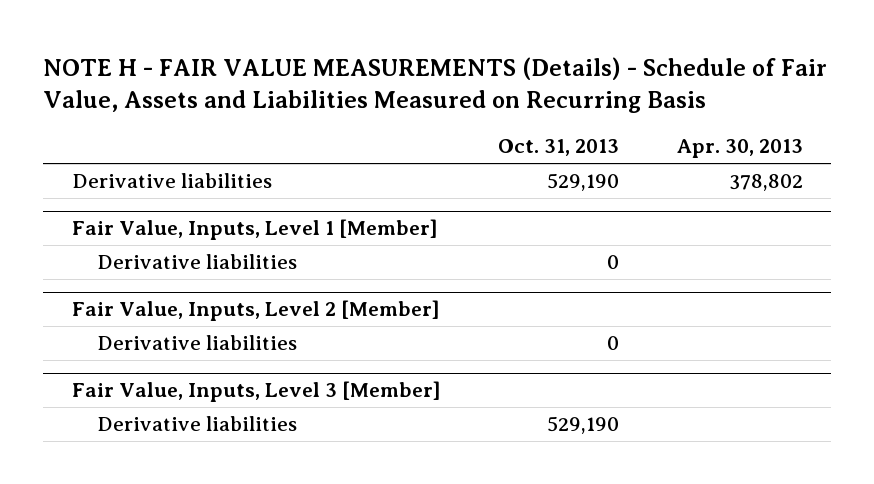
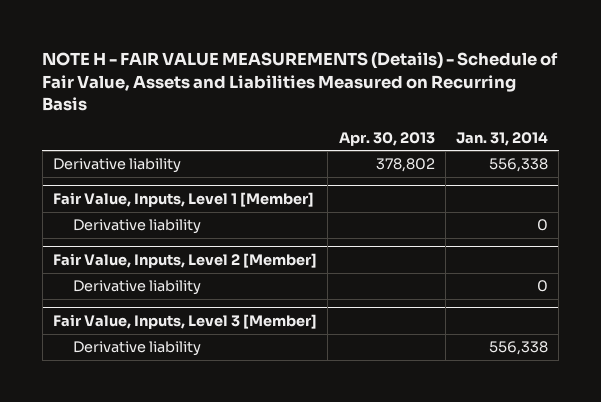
[498,139,620,157] Oct. 31, 2013 -> none
none -> [455,131,548,146] Jan. 31, 2014
[71,173,272,189] Derivative liabilities -> [53,158,182,174] Derivative liability
[96,254,297,270] Derivative liabilities -> [72,219,201,235] Derivative liability
[96,335,297,351] Derivative liabilities -> [72,280,201,296] Derivative liability
[96,416,297,432] Derivative liabilities -> [72,341,201,357] Derivative liability

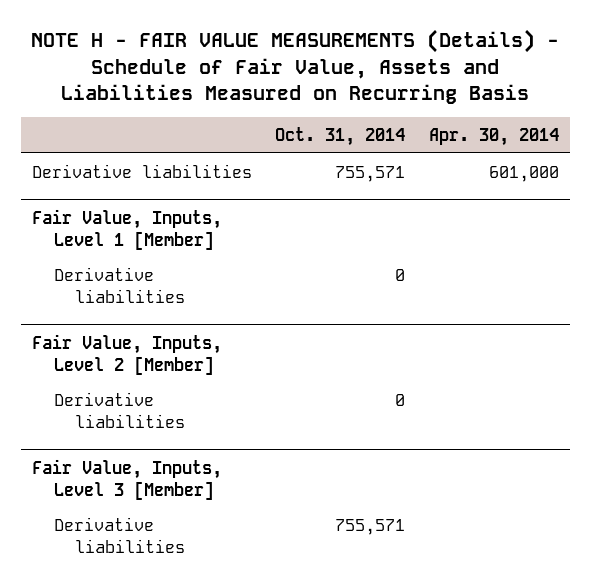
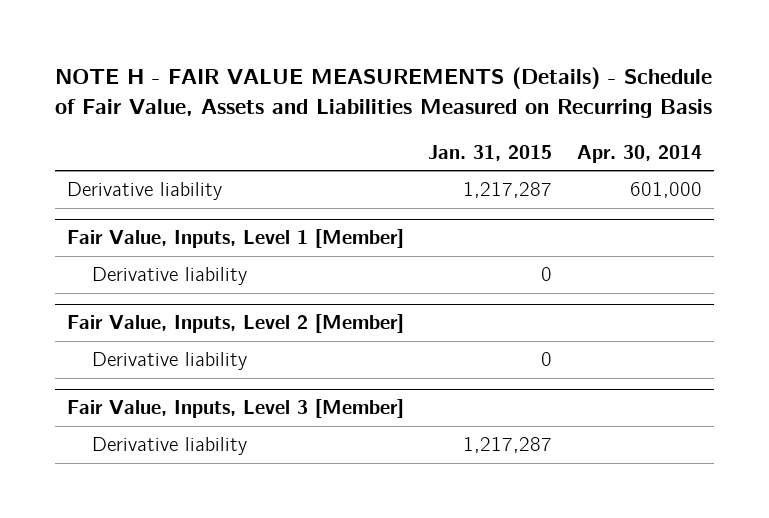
[275,126,406,146] Oct. 31, 2014 -> none
none -> [428,144,553,161] Jan. 31, 2015
[32,163,253,178] Derivative liabilities -> [66,181,222,200] Derivative liability
[53,266,186,303] Derivative liabilities -> [91,266,247,285] Derivative liability
[53,391,186,428] Derivative liabilities -> [91,351,247,370] Derivative liability
[53,516,186,553] Derivative liabilities -> [91,436,247,455] Derivative liability

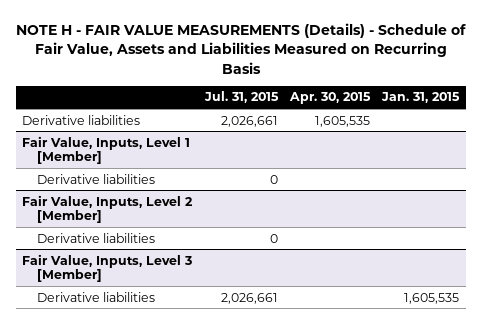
[576,144,702,163] Apr. 30, 2014 -> none
none -> [203,91,279,104] Jul. 31, 2015
none -> [288,92,371,105] Apr. 30, 2015
[66,181,222,200] Derivative liability -> none
none -> [22,114,141,125] Derivative liabilities
[91,266,247,285] Derivative liability -> none
none -> [36,173,155,184] Derivative liabilities
[91,351,247,370] Derivative liability -> none
none -> [36,232,155,243] Derivative liabilities
[91,436,247,455] Derivative liability -> none
none -> [36,291,155,302] Derivative liabilities

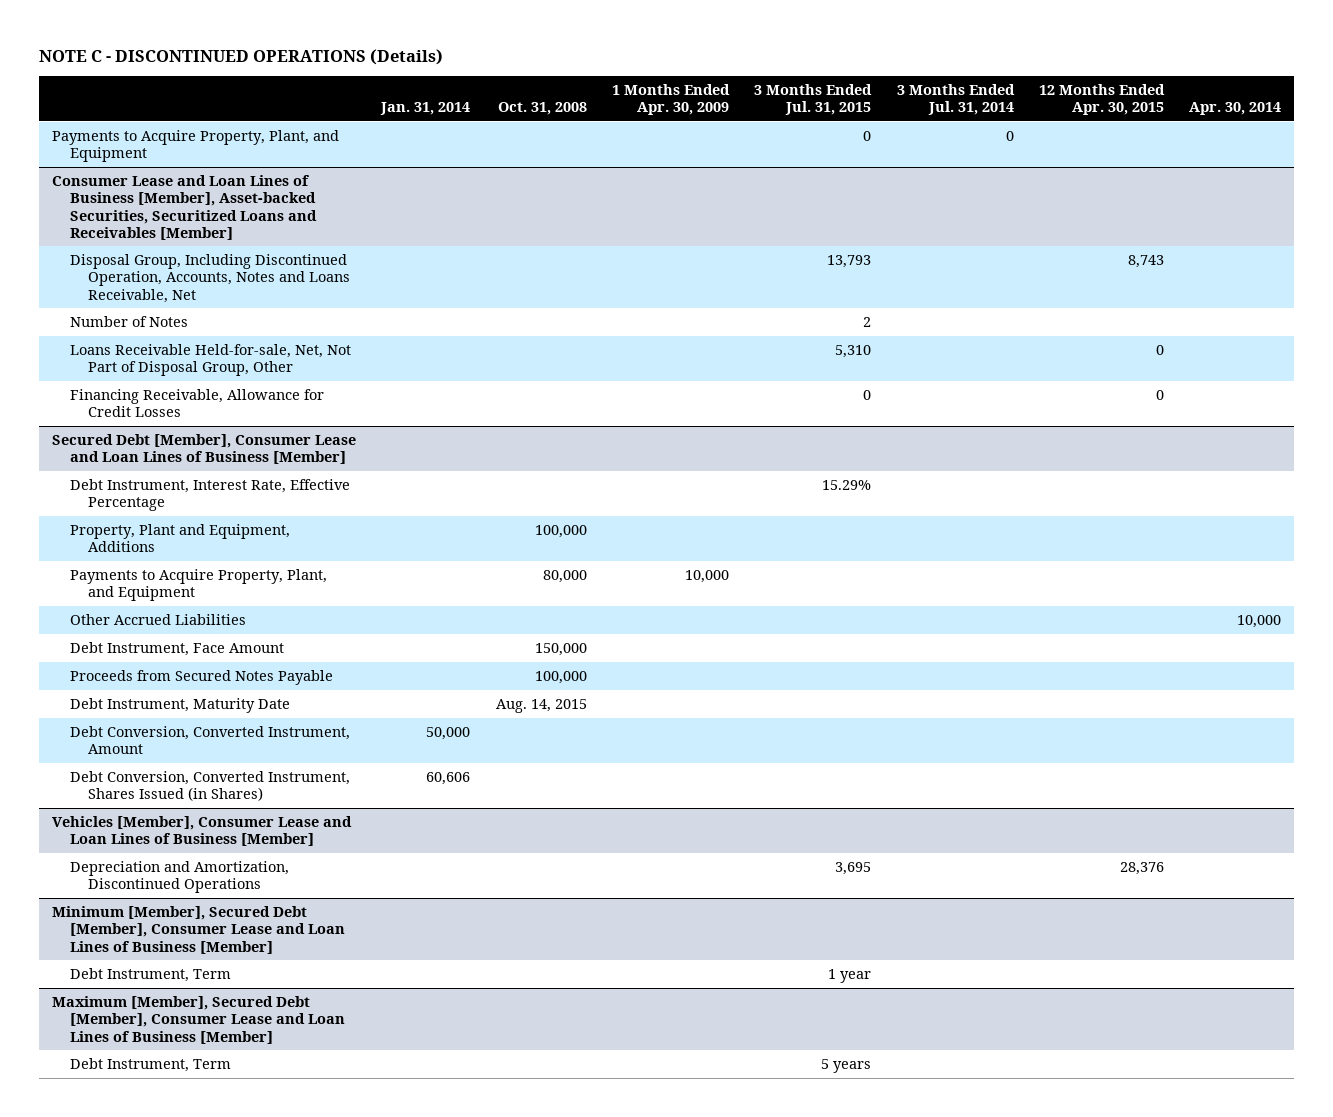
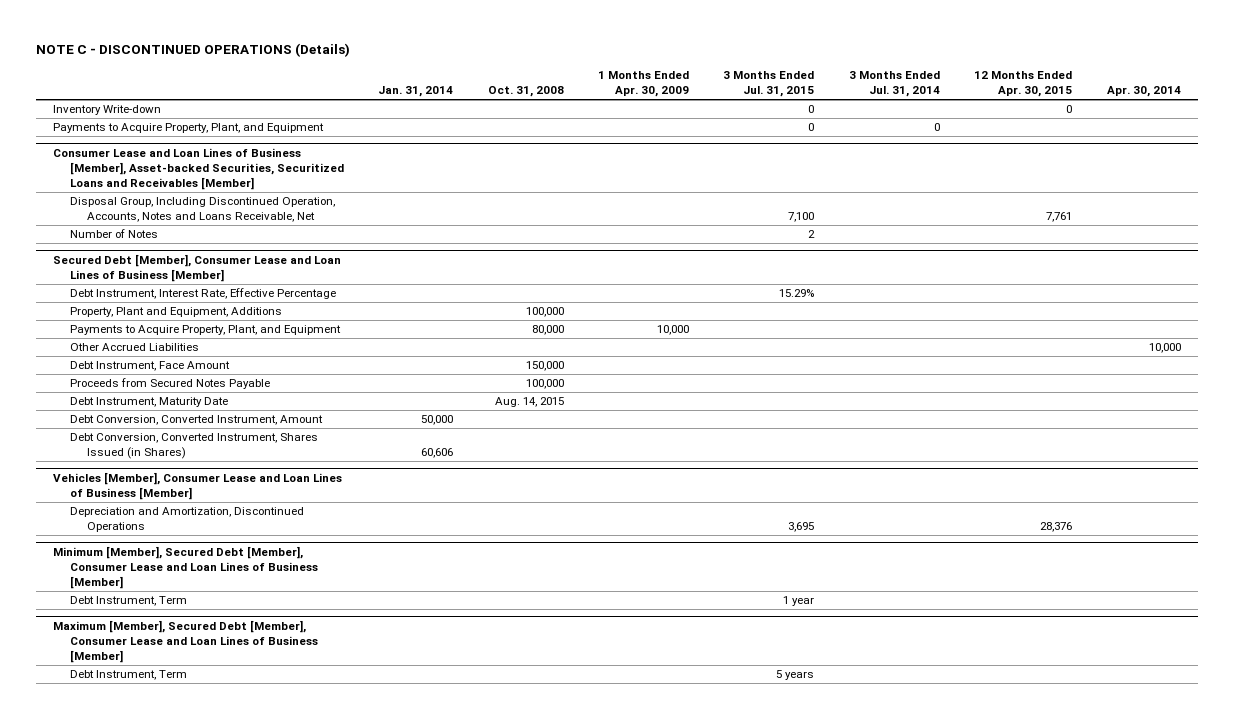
none -> [53,105,162,116] Inventory Write-down
[827,254,872,268] 13,793 -> [788,212,815,223] 7,100
[1127,254,1164,268] 8,743 -> [1046,212,1073,223] 7,761
[69,343,351,377] Loans Receivable Held-for-sale, Net, Not Part of Disposal Group, Other -> none
[69,388,324,418] Financing Receivable, Allowance for Credit Losses -> none

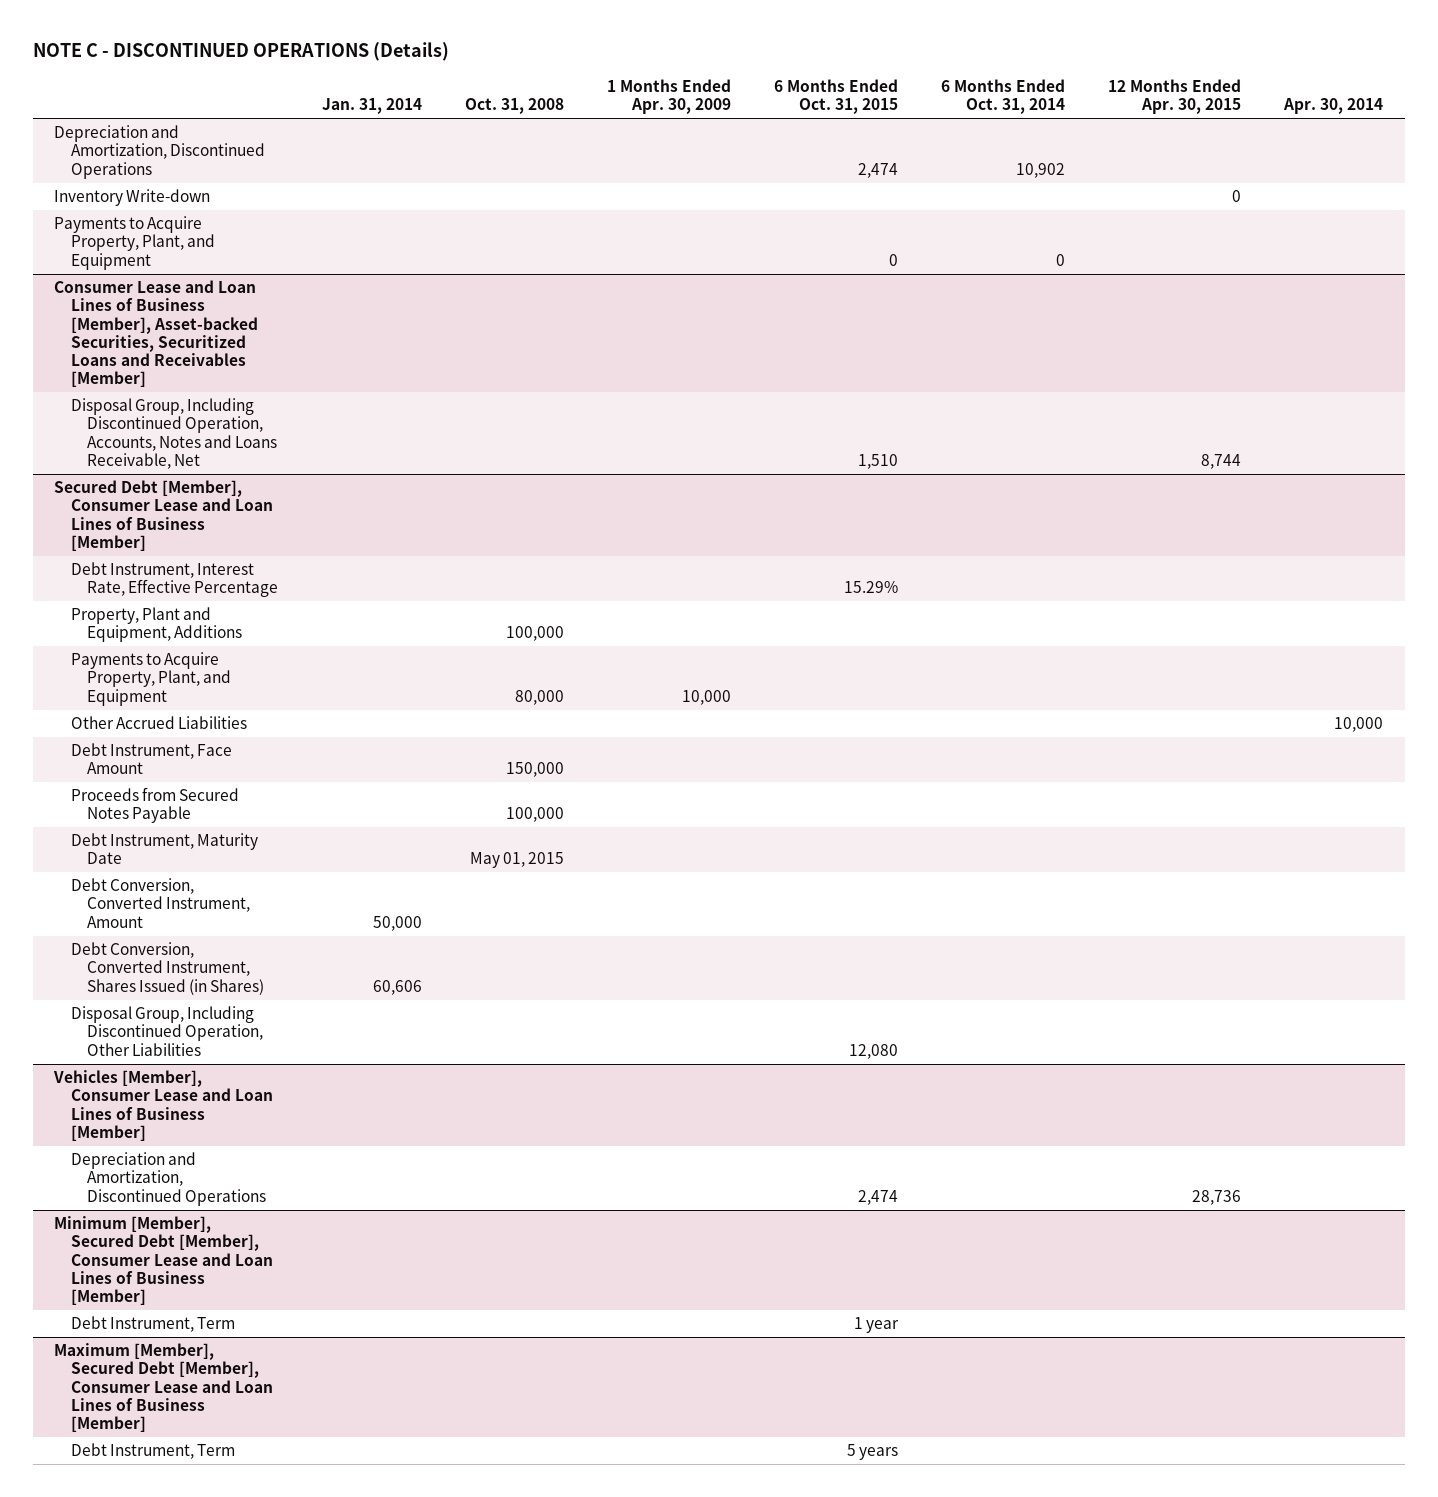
[723,71,815,98] 3 Months Ended Jul. 31, 2015 -> none
[848,71,940,98] 3 Months Ended Jul. 31, 2014 -> none
none -> [774,79,899,115] 6 Months Ended Oct. 31, 2015
none -> [941,79,1066,115] 6 Months Ended Oct. 31, 2014
none -> [54,125,265,179] Depreciation and Amortization, Discontinued Operations
[70,229,159,239] Number of Notes -> none
[1046,212,1073,223] 7,761 -> [1201,453,1242,469] 8,744
[494,397,564,408] Aug. 14, 2015 -> [469,852,564,869] May 01, 2015
none -> [70,1006,264,1056] Disposal Group, Including Discontinued Operation, Other Liabilities
[1040,522,1073,533] 28,376 -> [1192,1189,1242,1205] 28,736

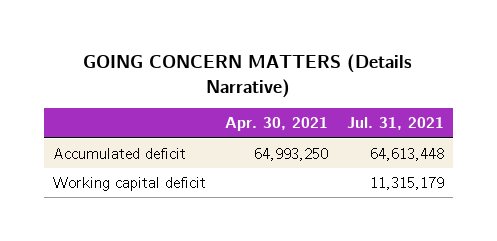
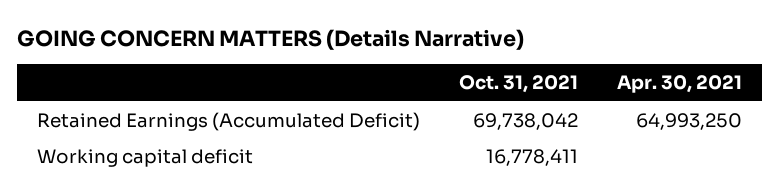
[346,117,444,131] Jul. 31, 2021 -> none
none -> [459,75,579,94] Oct. 31, 2021
[53,148,187,160] Accumulated deficit -> [36,111,420,131] Retained Earnings (Accumulated Deficit)

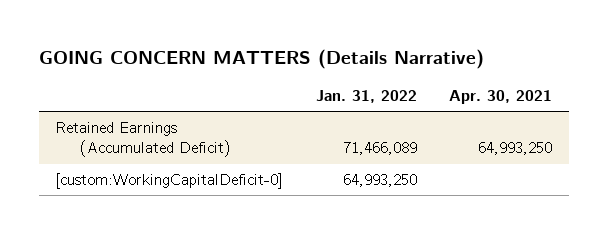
[459,75,579,94] Oct. 31, 2021 -> none
none -> [315,90,417,104] Jan. 31, 2022
[36,148,253,167] Working capital deficit -> [55,173,284,190] [custom:WorkingCapitalDeficit-0]

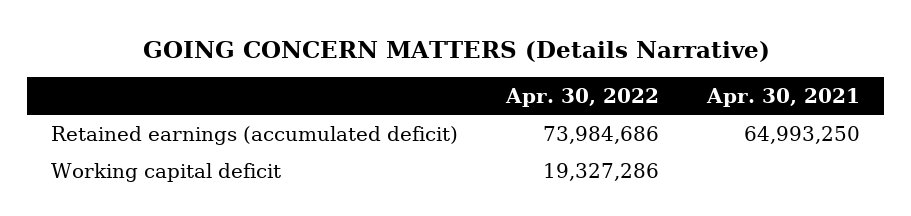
[315,90,417,104] Jan. 31, 2022 -> none
none -> [505,87,660,107] Apr. 30, 2022
[55,122,231,158] Retained Earnings (Accumulated Deficit) -> [50,125,458,145] Retained earnings (accumulated deficit)
[55,173,284,190] [custom:WorkingCapitalDeficit-0] -> [50,162,281,182] Working capital deficit

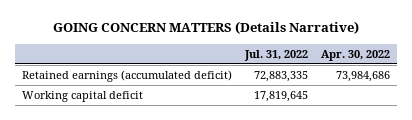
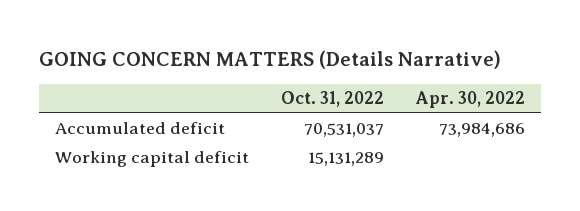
[244,49,309,61] Jul. 31, 2022 -> none
none -> [280,91,384,108] Oct. 31, 2022
[21,70,232,83] Retained earnings (accumulated deficit) -> [55,122,226,135] Accumulated deficit

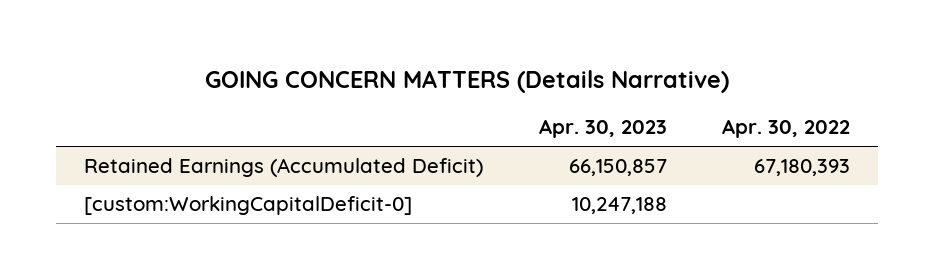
[280,91,384,108] Oct. 31, 2022 -> none
none -> [538,119,667,139] Apr. 30, 2023
[55,122,226,135] Accumulated deficit -> [84,158,484,178] Retained Earnings (Accumulated Deficit)
[438,123,525,138] 73,984,686 -> [754,159,851,177] 67,180,393
[55,151,250,168] Working capital deficit -> [84,196,413,216] [custom:WorkingCapitalDeficit-0]

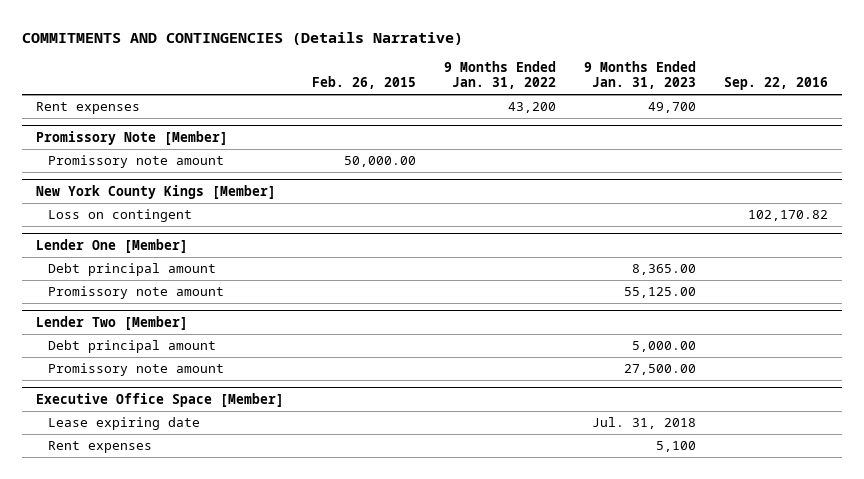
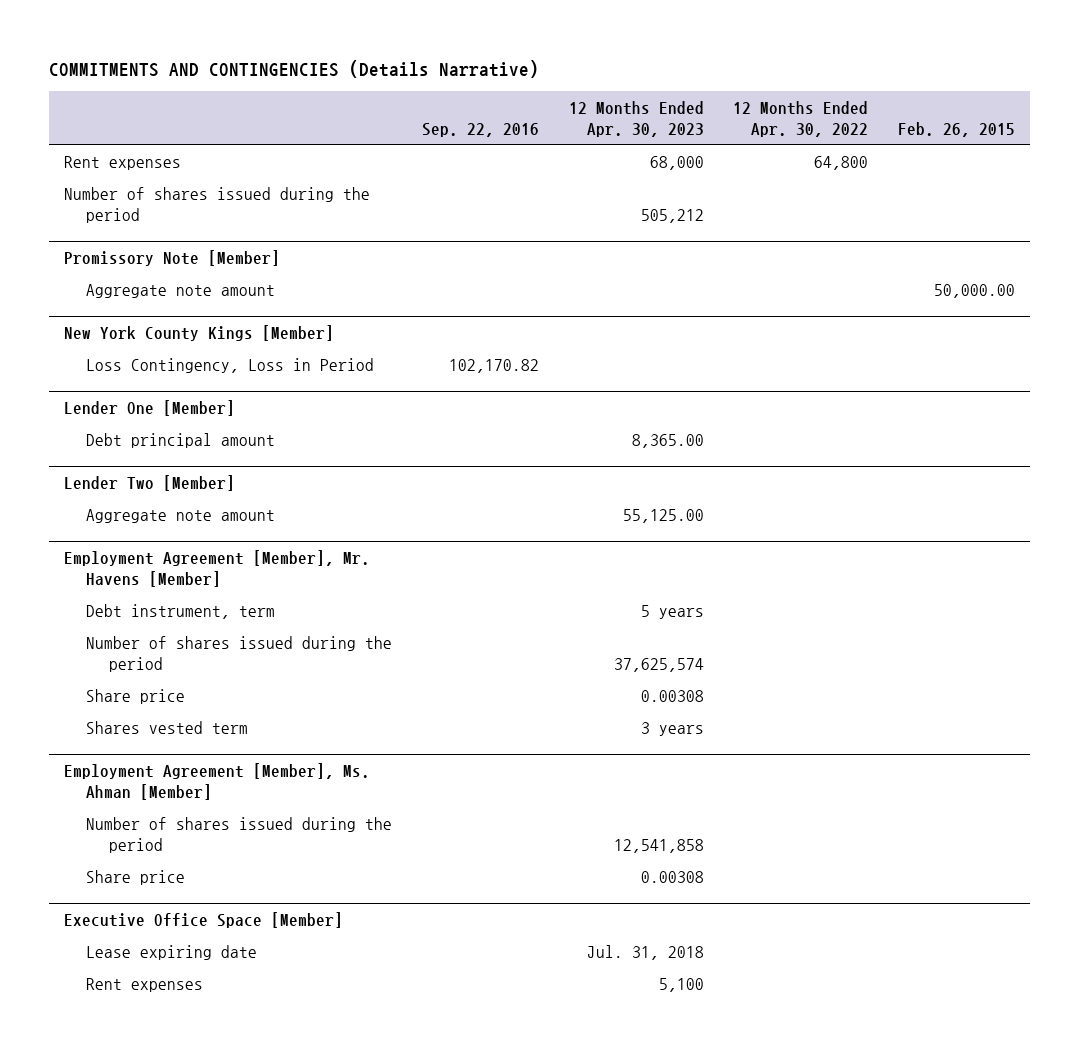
[444,60,557,90] 9 Months Ended Jan. 31, 2022 -> none
[584,60,697,90] 9 Months Ended Jan. 31, 2023 -> none
none -> [568,100,704,137] 12 Months Ended Apr. 30, 2023
none -> [733,100,869,137] 12 Months Ended Apr. 30, 2022
none -> [63,187,370,224] Number of shares issued during the period
[47,155,224,169] Promissory note amount -> [86,284,276,299] Aggregate note amount
[47,209,192,223] Loss on contingent -> [86,358,375,374] Loss Contingency, Loss in Period
[47,286,224,300] Promissory note amount -> none
[47,340,216,354] Debt principal amount -> none
[47,363,224,377] Promissory note amount -> [86,509,276,524] Aggregate note amount
none -> [63,549,370,587] Employment Agreement [Member], Mr. Havens [Member]
none -> [86,604,276,620] Debt instrument, term
none -> [86,636,393,673] Number of shares issued during the period
none -> [86,689,186,705] Share price
none -> [86,721,249,735] Shares vested term
none -> [63,762,370,800] Employment Agreement [Member], Ms. Ahman [Member]
none -> [86,817,393,854] Number of shares issued during the period
none -> [86,870,186,886] Share price

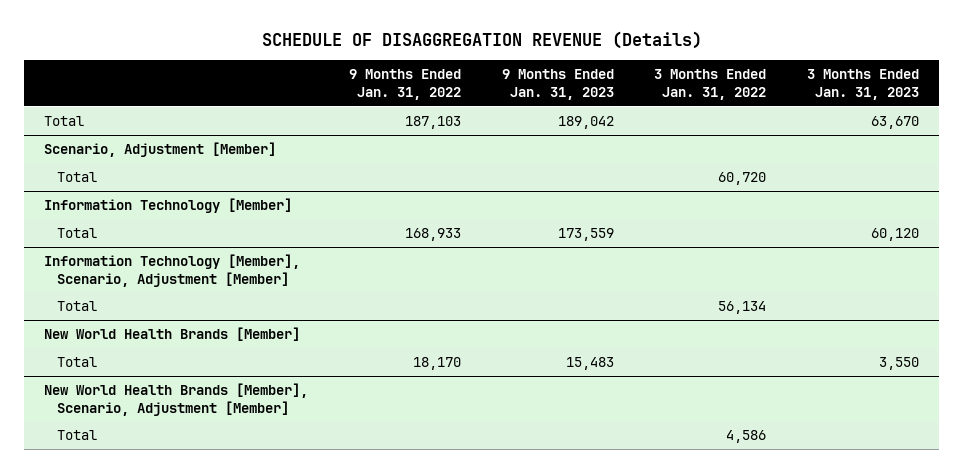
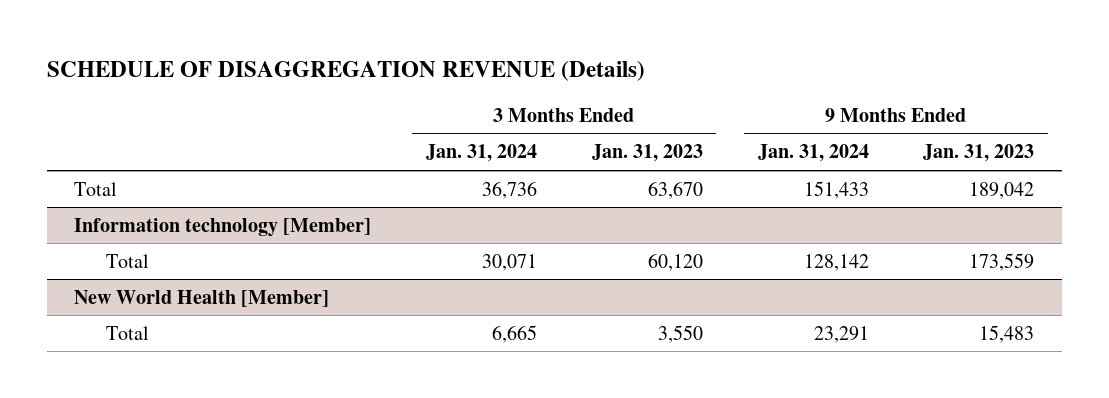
[348,69,461,100] 9 Months Ended Jan. 31, 2022 -> none
[654,69,767,100] 3 Months Ended Jan. 31, 2022 -> none
none -> [425,144,537,163] Jan. 31, 2024
none -> [757,144,869,163] Jan. 31, 2024
[44,142,277,158] Scenario, Adjustment [Member] -> none
[57,172,98,183] Total -> none
[44,198,293,214] Information Technology [Member] -> [74,217,372,237] Information technology [Member]
[44,254,301,287] Information Technology [Member], Scenario, Adjustment [Member] -> none
[57,301,98,312] Total -> none
[44,327,301,342] New World Health Brands [Member] -> [74,289,330,307] New World Health [Member]
[44,383,309,416] New World Health Brands [Member], Scenario, Adjustment [Member] -> none
[57,430,98,441] Total -> none

